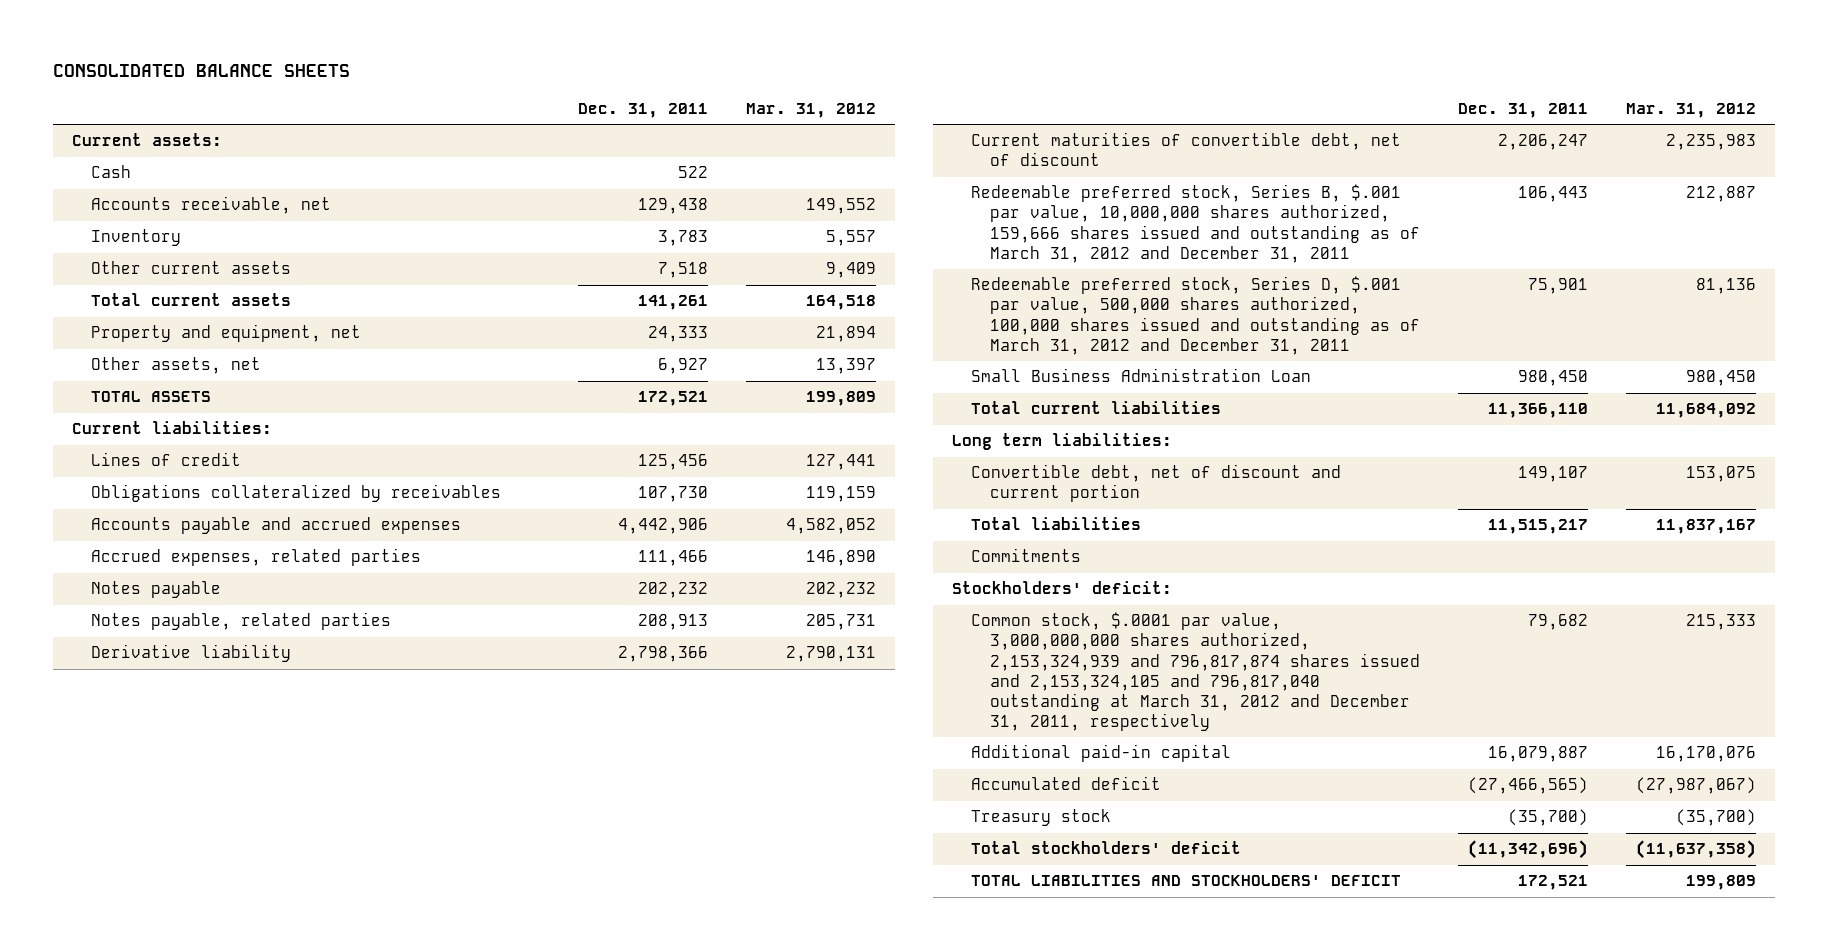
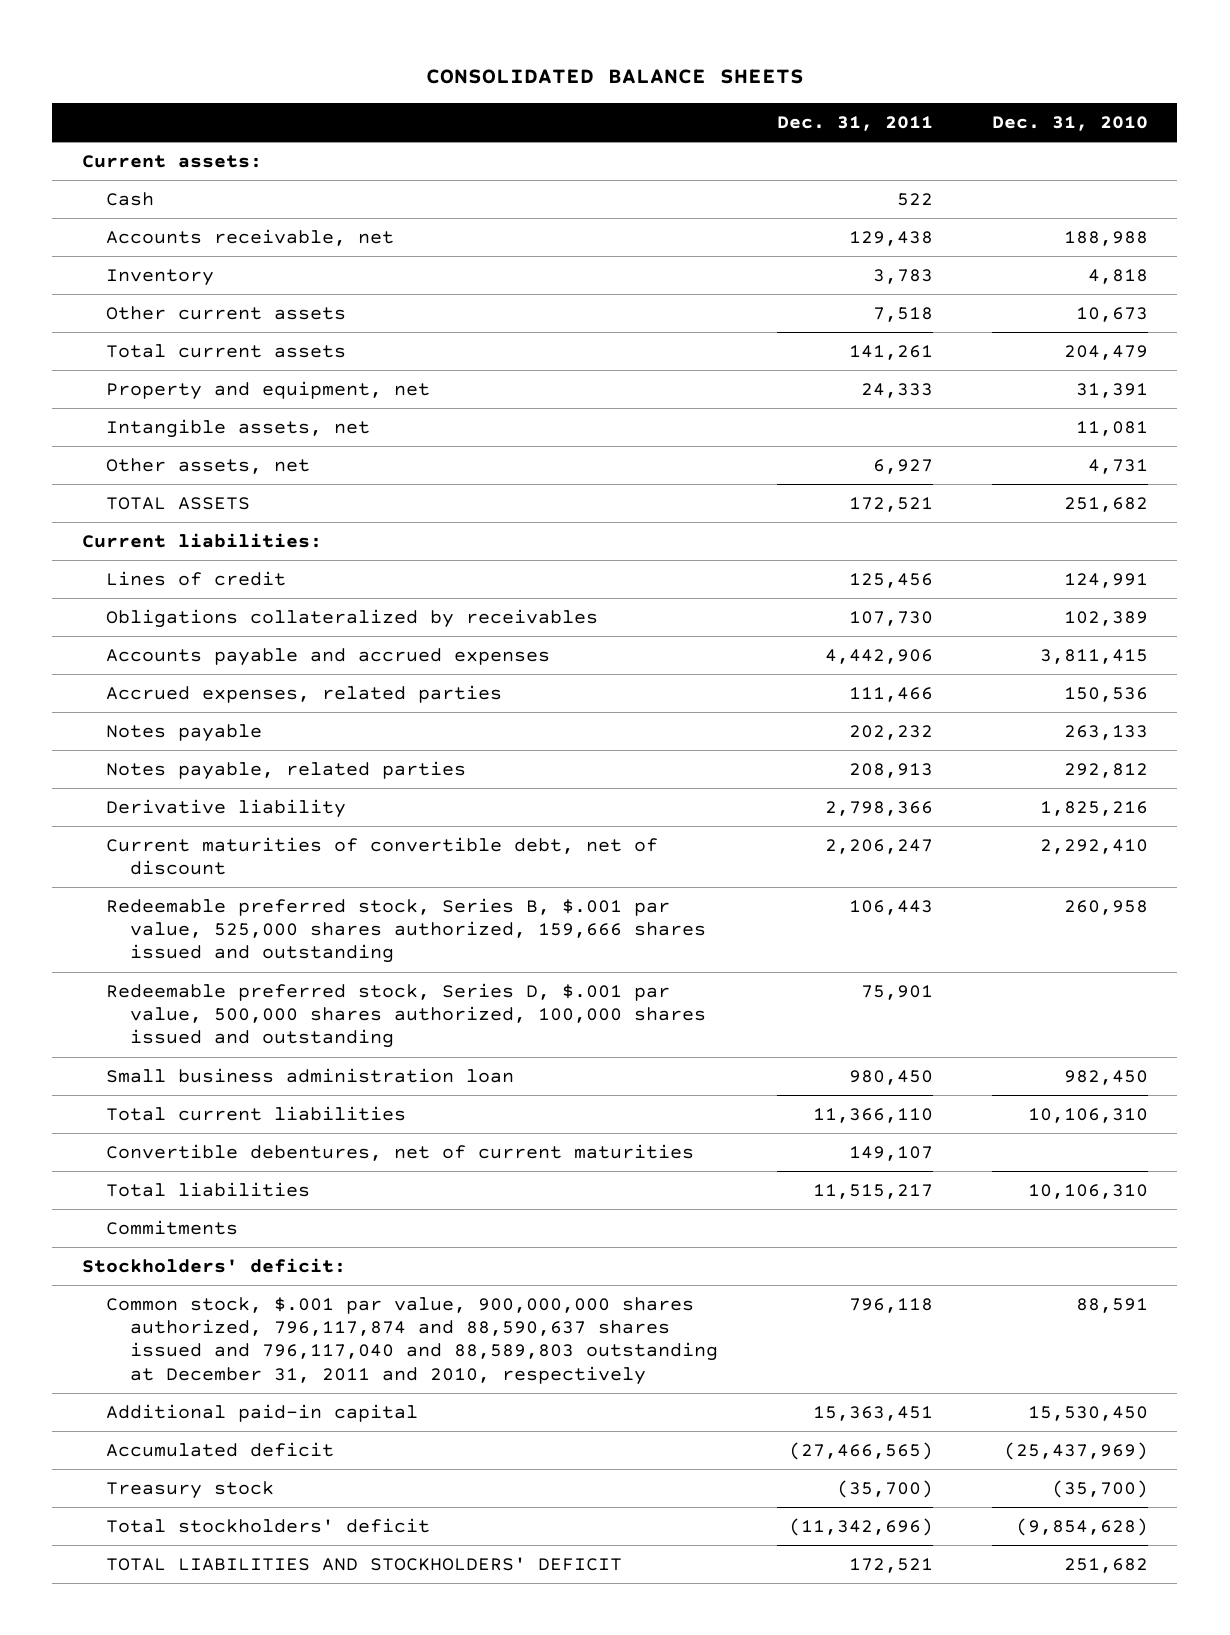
[745,102,876,118] Mar. 31, 2012 -> none
none -> [991,115,1148,131] Dec. 31, 2010
none -> [105,418,370,438] Intangible assets, net
[971,184,1421,263] Redeemable preferred stock, Series B, $.001 par value, 10,000,000 shares authorized, 159,666 shares issued and outstanding as of March 31, 2012 and December 31, 2011 -> [105,897,706,964] Redeemable preferred stock, Series B, $.001 par value, 525,000 shares authorized, 159,666 shares issued and outstanding
[971,276,1421,355] Redeemable preferred stock, Series D, $.001 par value, 500,000 shares authorized, 100,000 shares issued and outstanding as of March 31, 2012 and December 31, 2011 -> [105,982,706,1049] Redeemable preferred stock, Series D, $.001 par value, 500,000 shares authorized, 100,000 shares issued and outstanding
[971,368,1312,383] Small Business Administration Loan -> [105,1067,514,1083] Small business administration loan
[952,433,1173,451] Long term liabilities: -> none
[971,464,1342,503] Convertible debt, net of discount and current portion -> [105,1143,694,1161] Convertible debentures, net of current maturities
[971,612,1421,731] Common stock, $.0001 par value, 3,000,000,000 shares authorized, 2,153,324,939 and 796,817,874 shares issued and 2,153,324,105 and 796,817,040 outstanding at March 31, 2012 and December 31, 2011, respectively -> [105,1296,718,1385] Common stock, $.001 par value, 900,000,000 shares authorized, 796,117,874 and 88,590,637 shares issued and 796,117,040 and 88,589,803 outstanding at December 31, 2011 and 2010, respectively
[1528,614,1589,631] 79,682 -> [848,1297,933,1313] 796,118
[1488,746,1589,763] 16,079,887 -> [812,1405,933,1421] 15,363,451

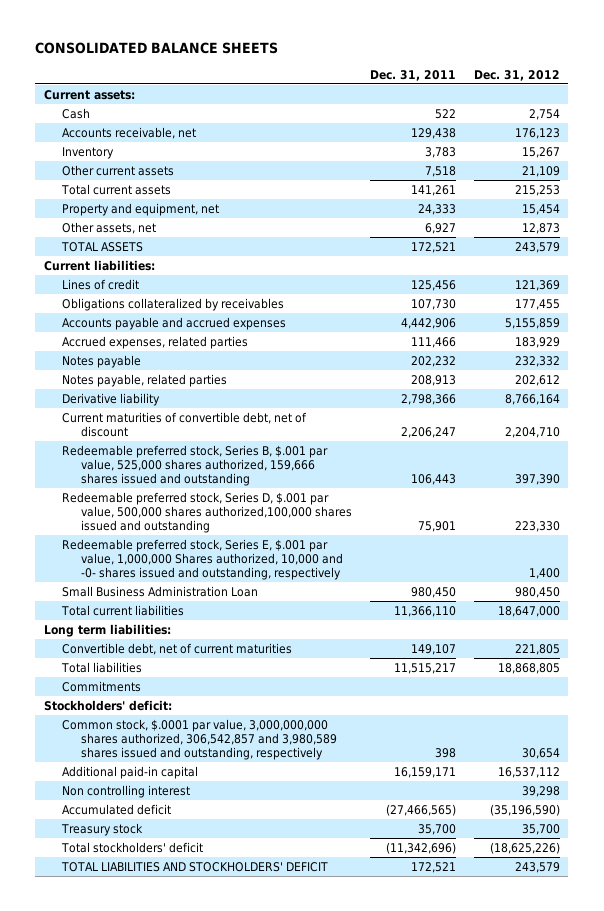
[991,115,1148,131] Dec. 31, 2010 -> none
none -> [473,69,560,81] Dec. 31, 2012
[105,418,370,438] Intangible assets, net -> none
[105,982,706,1049] Redeemable preferred stock, Series D, $.001 par value, 500,000 shares authorized, 100,000 shares issued and outstanding -> [62,491,352,533] Redeemable preferred stock, Series D, $.001 par value, 500,000 shares authorized,100,000 shares issued and outstanding
none -> [62,538,343,580] Redeemable preferred stock, Series E, $.001 par value, 1,000,000 Shares authorized, 10,000 and -0- shares issued and outstanding, respectively
[105,1067,514,1083] Small business administration loan -> [62,585,259,597] Small Business Administration Loan
none -> [44,623,172,637] Long term liabilities:
[105,1143,694,1161] Convertible debentures, net of current maturities -> [62,642,293,655] Convertible debt, net of current maturities
[105,1296,718,1385] Common stock, $.001 par value, 900,000,000 shares authorized, 796,117,874 and 88,590,637 shares issued and 796,117,040 and 88,589,803 outstanding at December 31, 2011 and 2010, respectively -> [62,718,337,760] Common stock, $.0001 par value, 3,000,000,000 shares authorized, 306,542,857 and 3,980,589 shares issued and outstanding, respectively
[848,1297,933,1313] 796,118 -> [434,747,456,758] 398
[812,1405,933,1421] 15,363,451 -> [393,766,456,778] 16,159,171
none -> [62,784,191,798] Non controlling interest
[836,1479,933,1498] (35,700) -> [417,823,456,835] 35,700

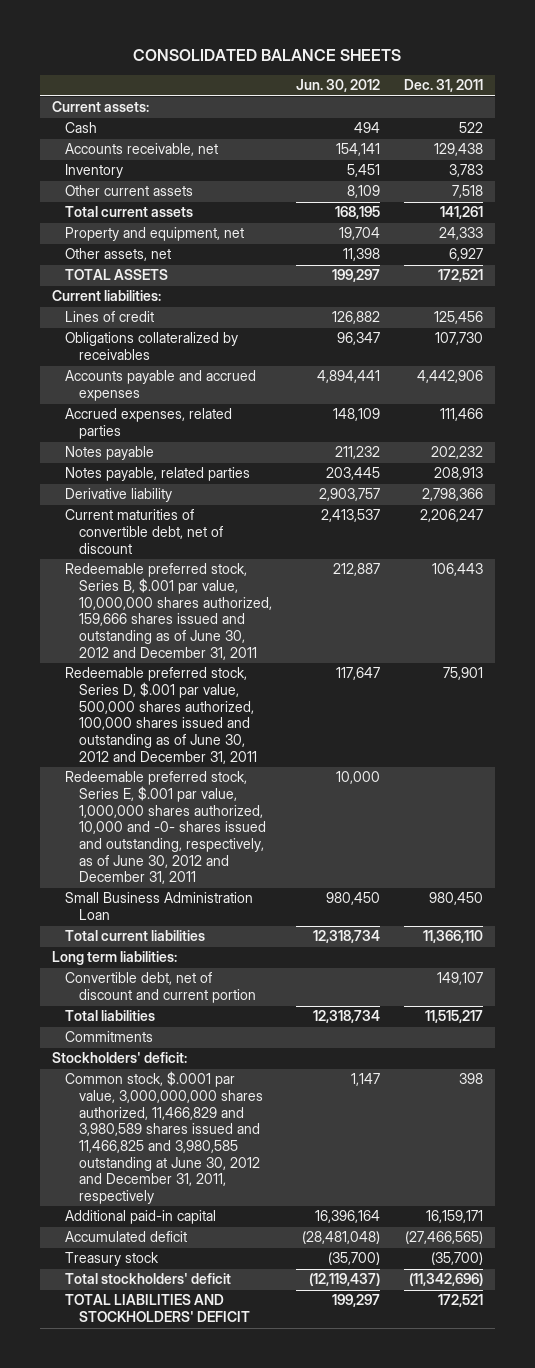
[473,69,560,81] Dec. 31, 2012 -> none
none -> [295,79,380,93] Jun. 30, 2012
[62,444,329,486] Redeemable preferred stock, Series B, $.001 par value, 525,000 shares authorized, 159,666 shares issued and outstanding -> [65,563,272,660] Redeemable preferred stock, Series B, $.001 par value, 10,000,000 shares authorized, 159,666 shares issued and outstanding as of June 30, 2012 and December 31, 2011
[62,491,352,533] Redeemable preferred stock, Series D, $.001 par value, 500,000 shares authorized,100,000 shares issued and outstanding -> [65,667,257,764] Redeemable preferred stock, Series D, $.001 par value, 500,000 shares authorized, 100,000 shares issued and outstanding as of June 30, 2012 and December 31, 2011
[62,538,343,580] Redeemable preferred stock, Series E, $.001 par value, 1,000,000 Shares authorized, 10,000 and -0- shares issued and outstanding, respectively -> [65,771,266,885] Redeemable preferred stock, Series E, $.001 par value, 1,000,000 shares authorized, 10,000 and -0- shares issued and outstanding, respectively, as of June 30, 2012 and December 31, 2011
[62,642,293,655] Convertible debt, net of current maturities -> [65,972,256,1004] Convertible debt, net of discount and current portion
[62,718,337,760] Common stock, $.0001 par value, 3,000,000,000 shares authorized, 306,542,857 and 3,980,589 shares issued and outstanding, respectively -> [65,1071,263,1205] Common stock, $.0001 par value, 3,000,000,000 shares authorized, 11,466,829 and 3,980,589 shares issued and 11,466,825 and 3,980,585 outstanding at June 30, 2012 and December 31, 2011, respectively
[62,784,191,798] Non controlling interest -> none
[417,823,456,835] 35,700 -> [431,1252,484,1266] (35,700)

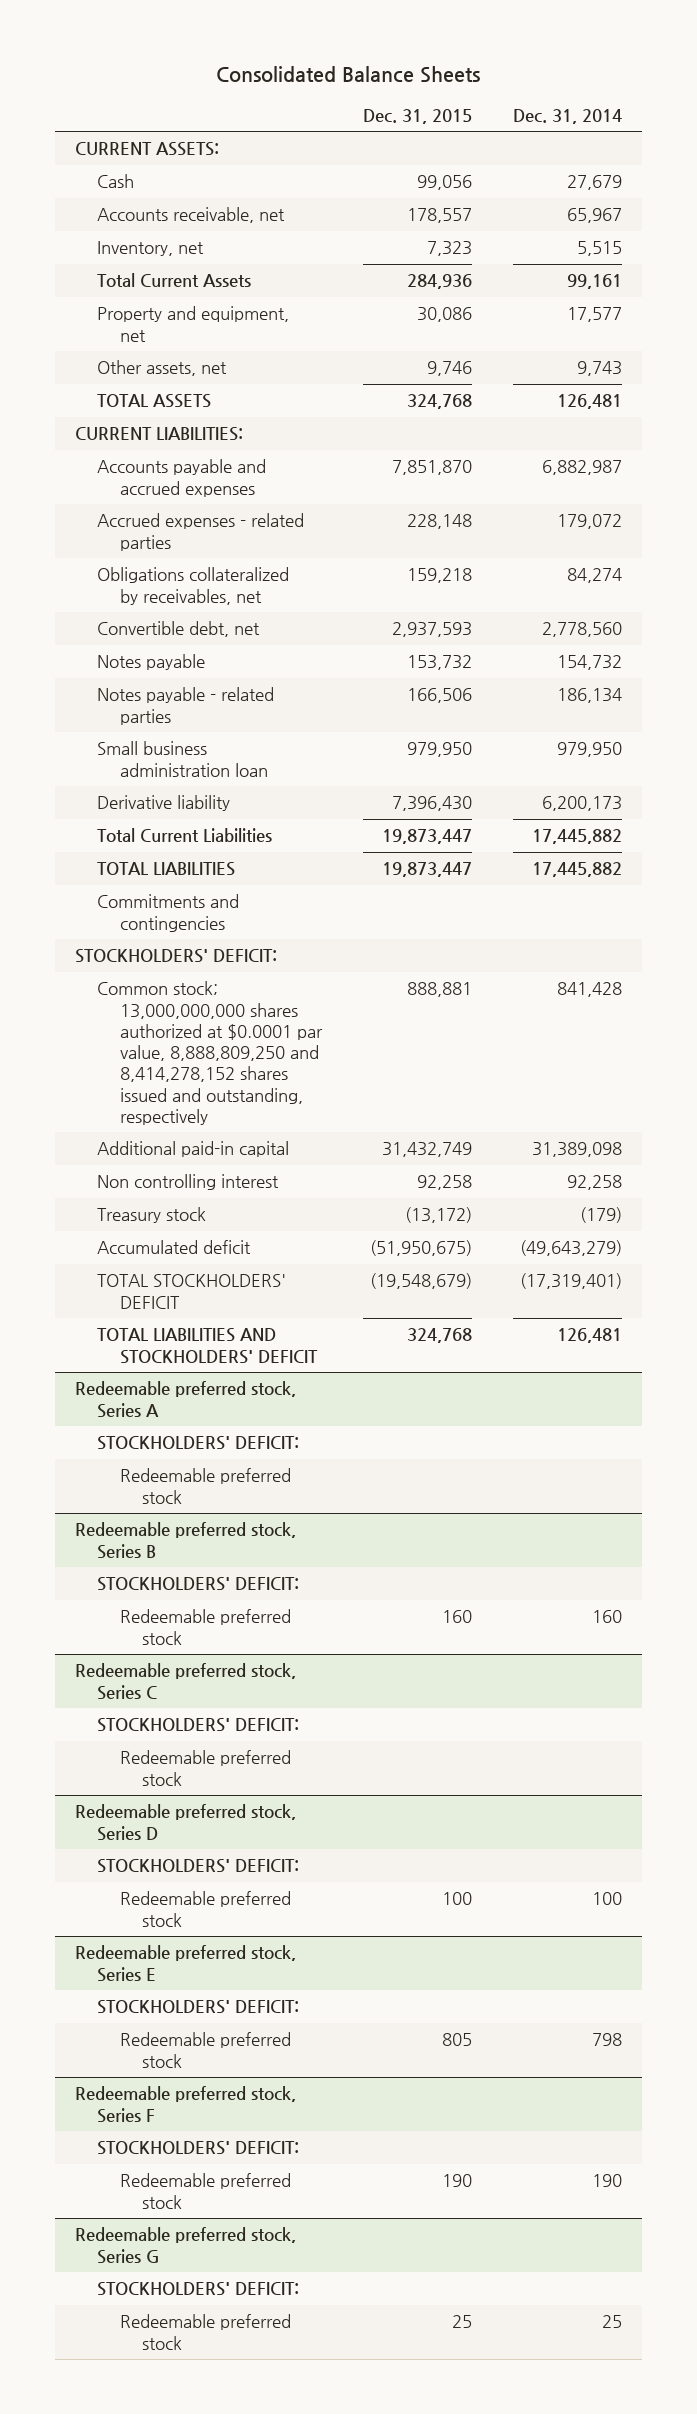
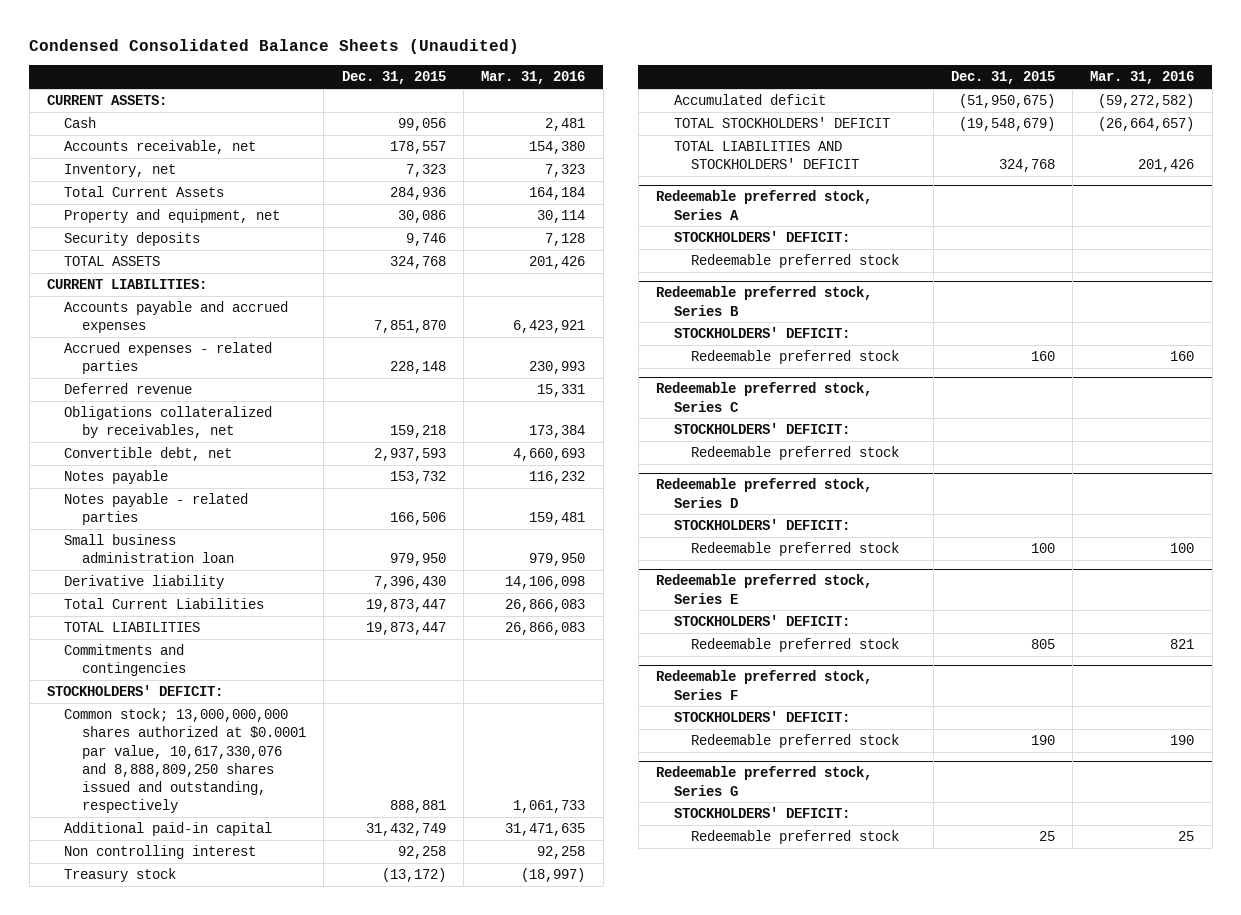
[216,66,481,84] Consolidated Balance Sheets -> [29,38,520,54] Condensed Consolidated Balance Sheets (Unaudited)
[512,109,622,125] Dec. 31, 2014 -> none
none -> [481,71,586,85] Mar. 31, 2016
[97,360,228,377] Other assets, net -> [64,232,201,247] Security deposits
none -> [64,383,193,395] Deferred revenue
[97,981,323,1125] Common stock; 13,000,000,000 shares authorized at $0.0001 par value, 8,888,809,250 and 8,414,278,152 shares issued and outstanding, respectively -> [64,708,307,814] Common stock; 13,000,000,000 shares authorized at $0.0001 par value, 10,617,330,076 and 8,888,809,250 shares issued and outstanding, respectively

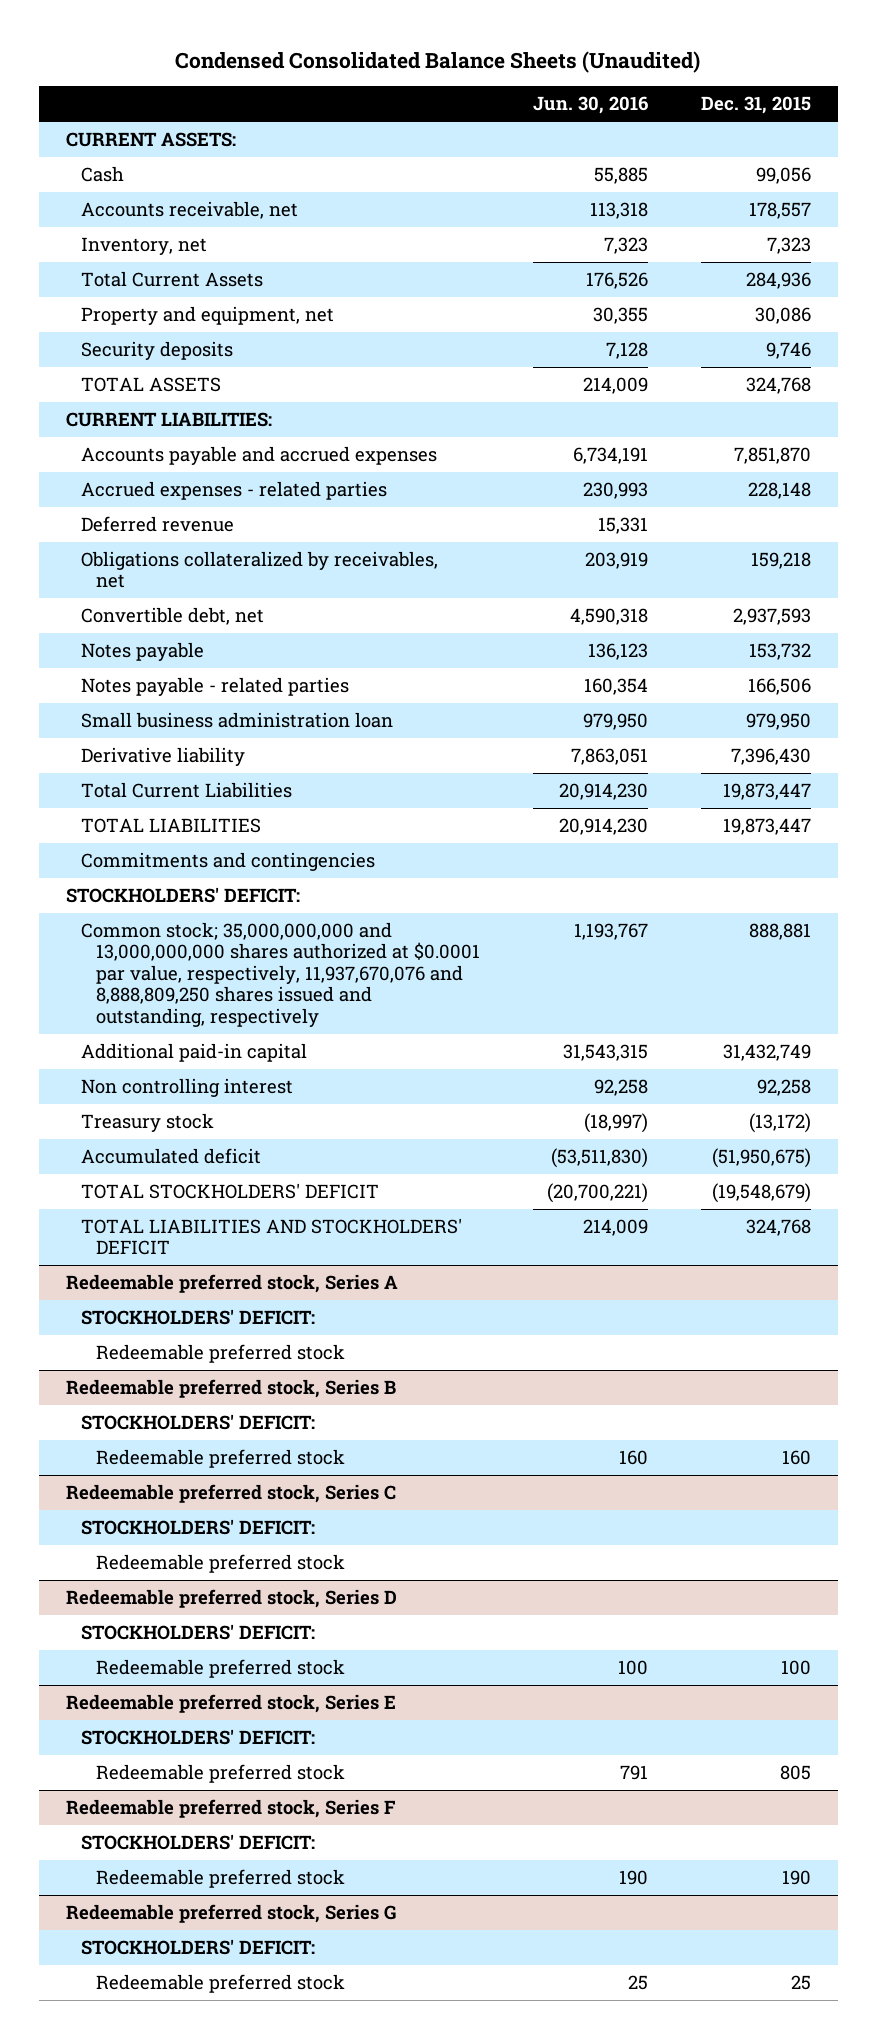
[481,71,586,85] Mar. 31, 2016 -> none
none -> [532,96,648,115] Jun. 30, 2016
[64,708,307,814] Common stock; 13,000,000,000 shares authorized at $0.0001 par value, 10,617,330,076 and 8,888,809,250 shares issued and outstanding, respectively -> [80,922,480,1027] Common stock; 35,000,000,000 and 13,000,000,000 shares authorized at $0.0001 par value, respectively, 11,937,670,076 and 8,888,809,250 shares issued and outstanding, respectively

